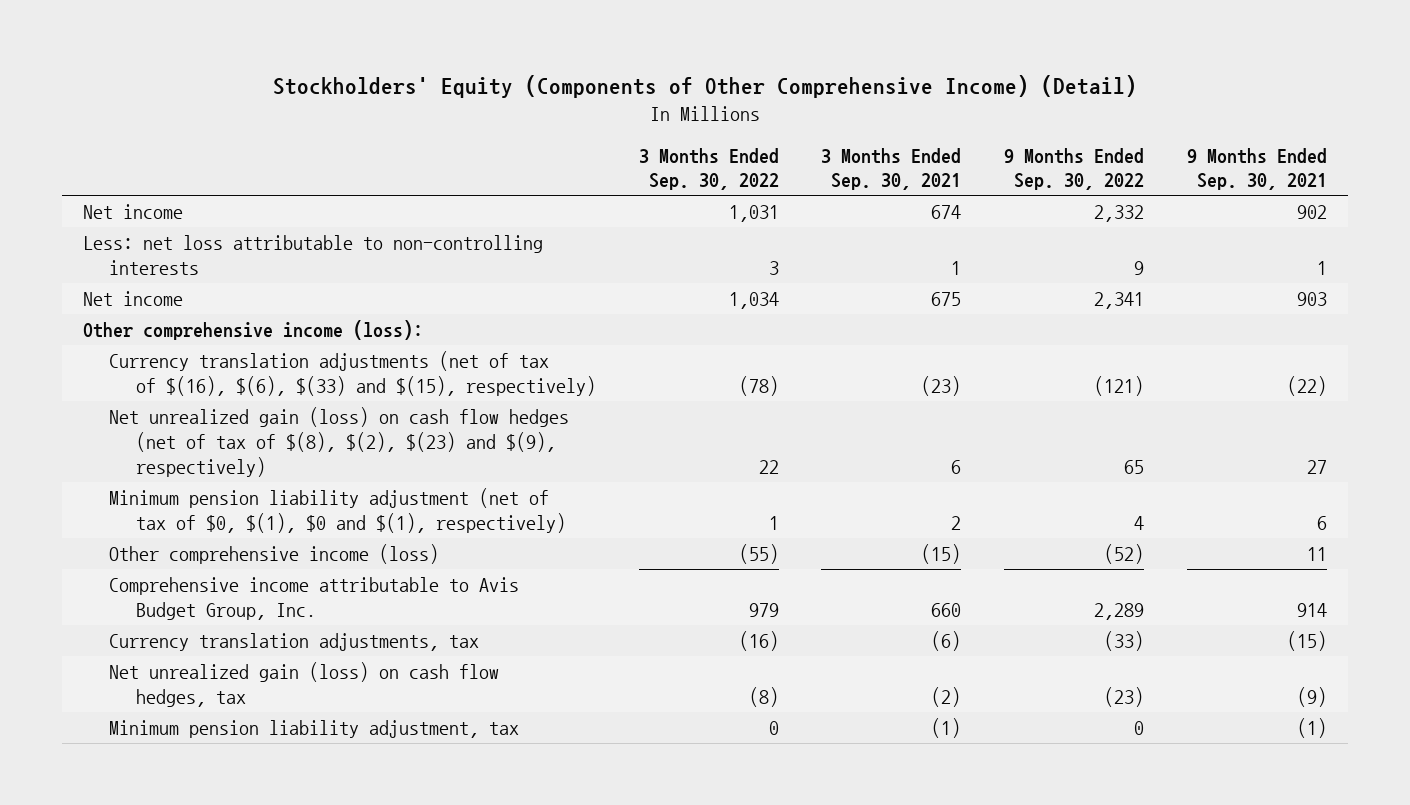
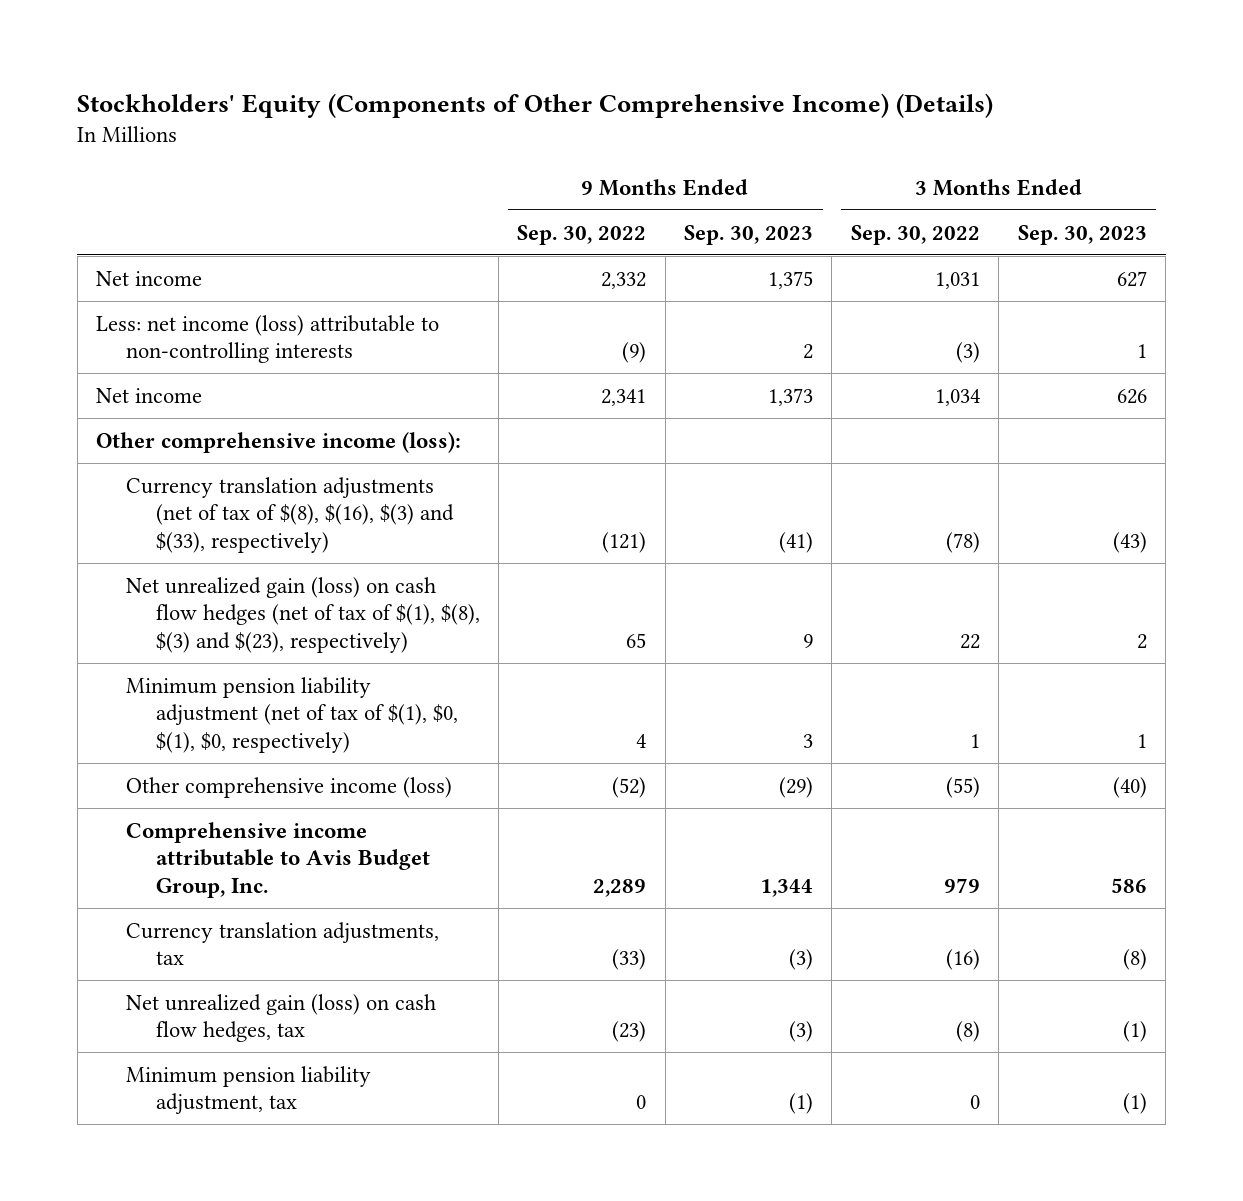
[273,74,1138,98] Stockholders' Equity (Components of Other Comprehensive Income) (Detail) -> [77,93,994,119] Stockholders' Equity (Components of Other Comprehensive Income) (Details)
[821,147,962,191] 3 Months Ended Sep. 30, 2021 -> none
[1187,147,1328,191] 9 Months Ended Sep. 30, 2021 -> none
none -> [684,224,814,245] Sep. 30, 2023
none -> [1017,224,1147,245] Sep. 30, 2023
[82,234,543,275] Less: net loss attributable to non-controlling interests -> [96,314,440,364] Less: net income (loss) attributable to non-controlling interests
[768,260,779,275] 3 -> [955,342,980,364] (3)
[1134,260,1145,275] 9 -> [622,342,647,364] (9)
[109,350,596,396] Currency translation adjustments (net of tax of $(16), $(6), $(33) and $(15), respectively) -> [125,476,454,553] Currency translation adjustments (net of tax of $(8), $(16), $(3) and $(33), respectively)
[109,406,570,477] Net unrealized gain (loss) on cash flow hedges (net of tax of $(8), $(2), $(23) and $(9), respectively) -> [125,576,480,653] Net unrealized gain (loss) on cash flow hedges (net of tax of $(1), $(8), $(3) and $(23), respectively)
[109,487,566,533] Minimum pension liability adjustment (net of tax of $0, $(1), $0 and $(1), respectively) -> [125,676,458,753] Minimum pension liability adjustment (net of tax of $(1), $0, $(1), $0, respectively)

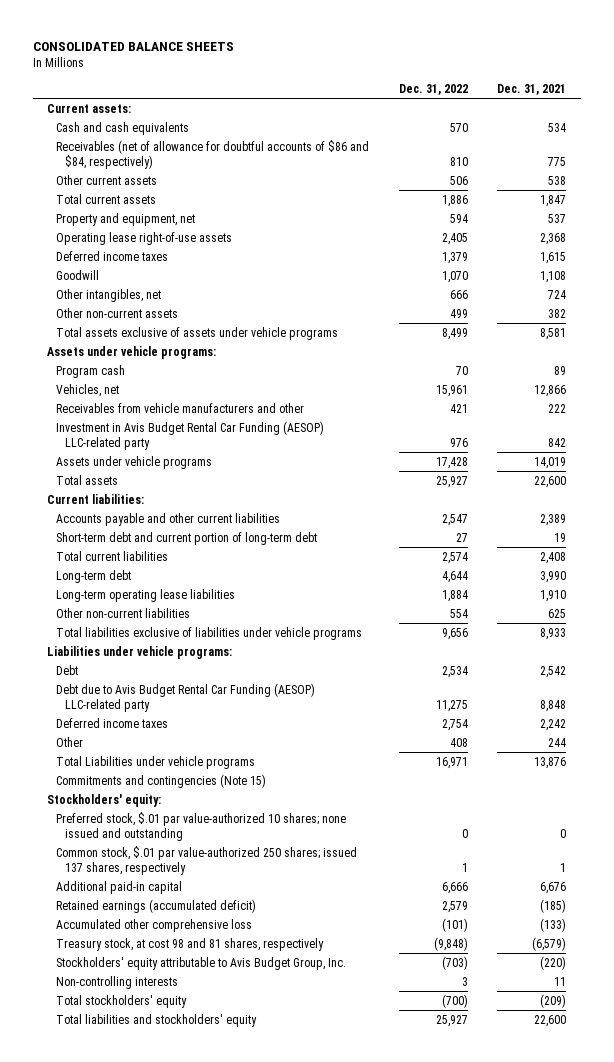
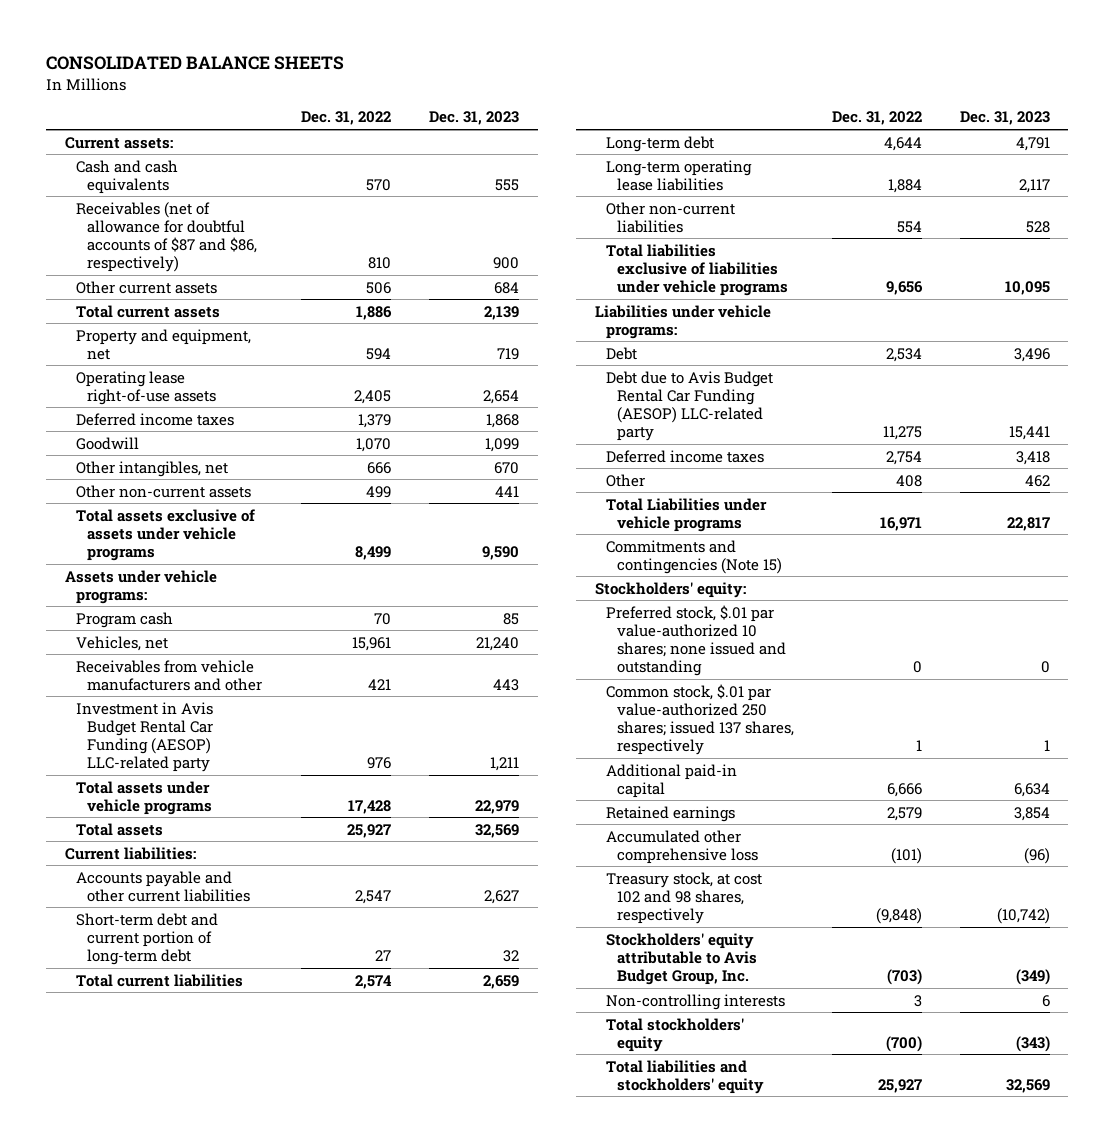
[497,83,567,95] Dec. 31, 2021 -> none
none -> [429,111,520,126] Dec. 31, 2023
[56,139,370,169] Receivables (net of allowance for doubtful accounts of $86 and $84, respectively) -> [75,201,257,273] Receivables (net of allowance for doubtful accounts of $87 and $86, respectively)
[56,455,213,469] Assets under vehicle programs -> [75,780,212,815] Total assets under vehicle programs
[56,898,257,913] Retained earnings (accumulated deficit) -> [605,805,735,822] Retained earnings
[56,937,325,951] Treasury stock, at cost 98 and 81 shares, respectively -> [605,871,762,924] Treasury stock, at cost 102 and 98 shares, respectively

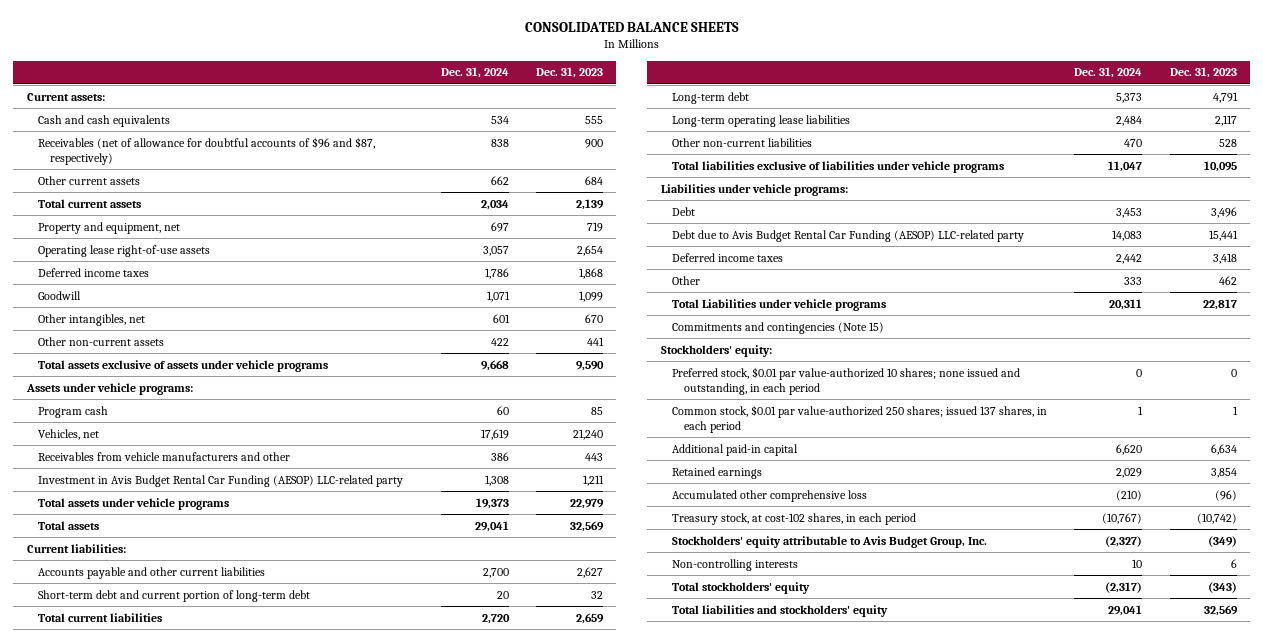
[301,111,392,126] Dec. 31, 2022 -> none
none -> [440,67,509,79] Dec. 31, 2024
[75,201,257,273] Receivables (net of allowance for doubtful accounts of $87 and $86, respectively) -> [38,136,376,165] Receivables (net of allowance for doubtful accounts of $96 and $87, respectively)
[605,604,786,677] Preferred stock, $.01 par value-authorized 10 shares; none issued and outstanding -> [672,366,1021,395] Preferred stock, $0.01 par value-authorized 10 shares; none issued and outstanding, in each period
[605,683,794,756] Common stock, $.01 par value-authorized 250 shares; issued 137 shares, respectively -> [672,404,1048,433] Common stock, $0.01 par value-authorized 250 shares; issued 137 shares, in each period
[605,871,762,924] Treasury stock, at cost 102 and 98 shares, respectively -> [672,512,917,525] Treasury stock, at cost-102 shares, in each period

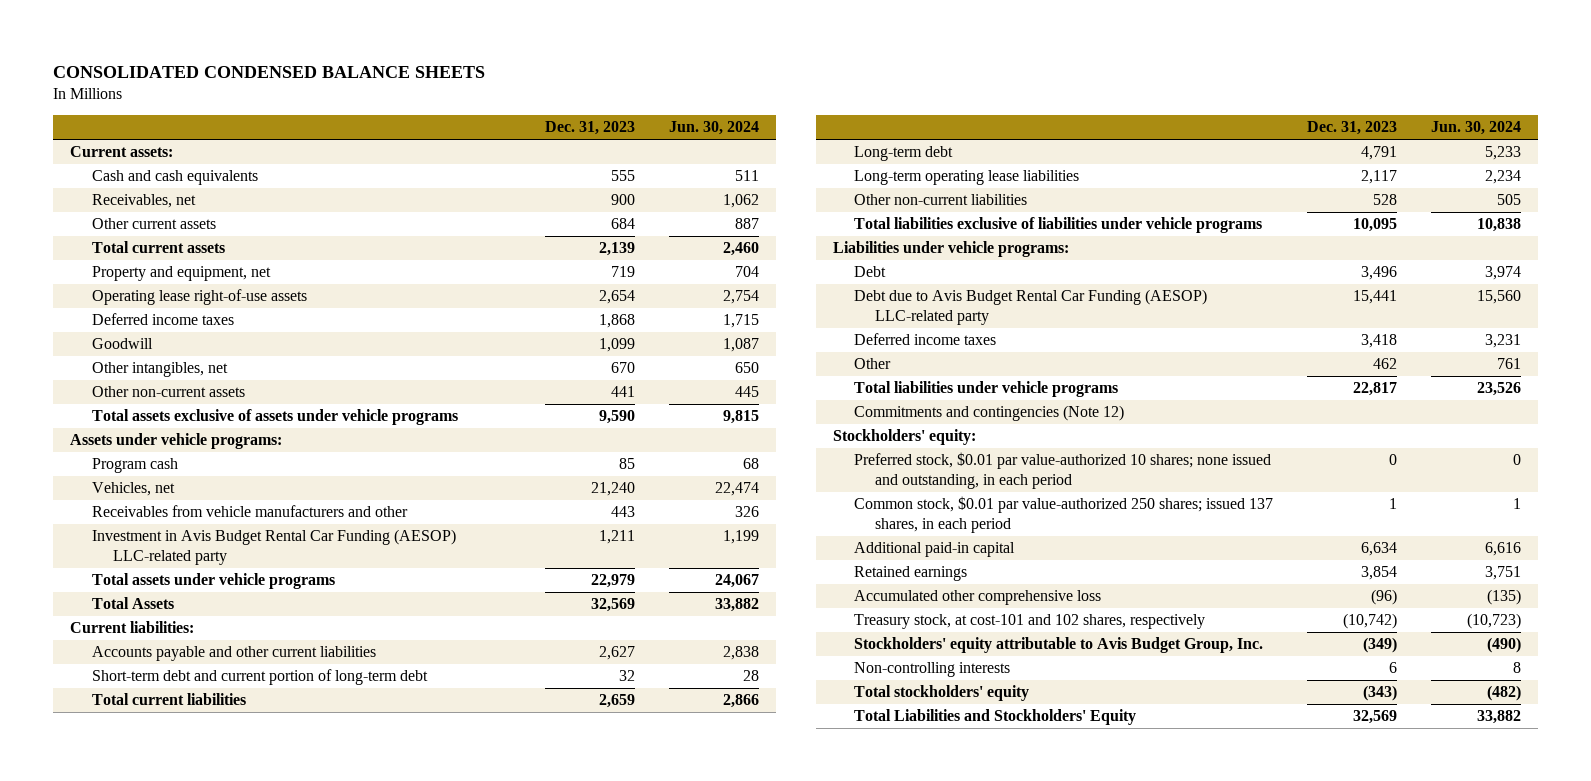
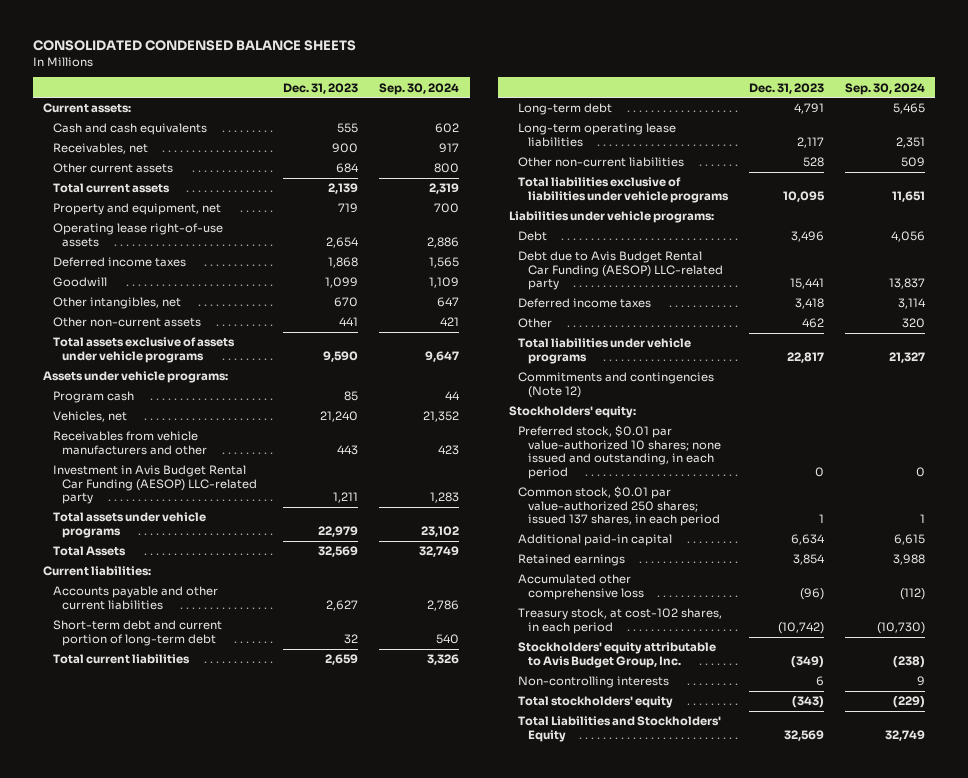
[668,121,759,136] Jun. 30, 2024 -> none
none -> [379,82,460,95] Sep. 30, 2024
[853,614,1205,630] Treasury stock, at cost-101 and 102 shares, respectively -> [518,608,723,634] Treasury stock, at cost-102 shares, in each period

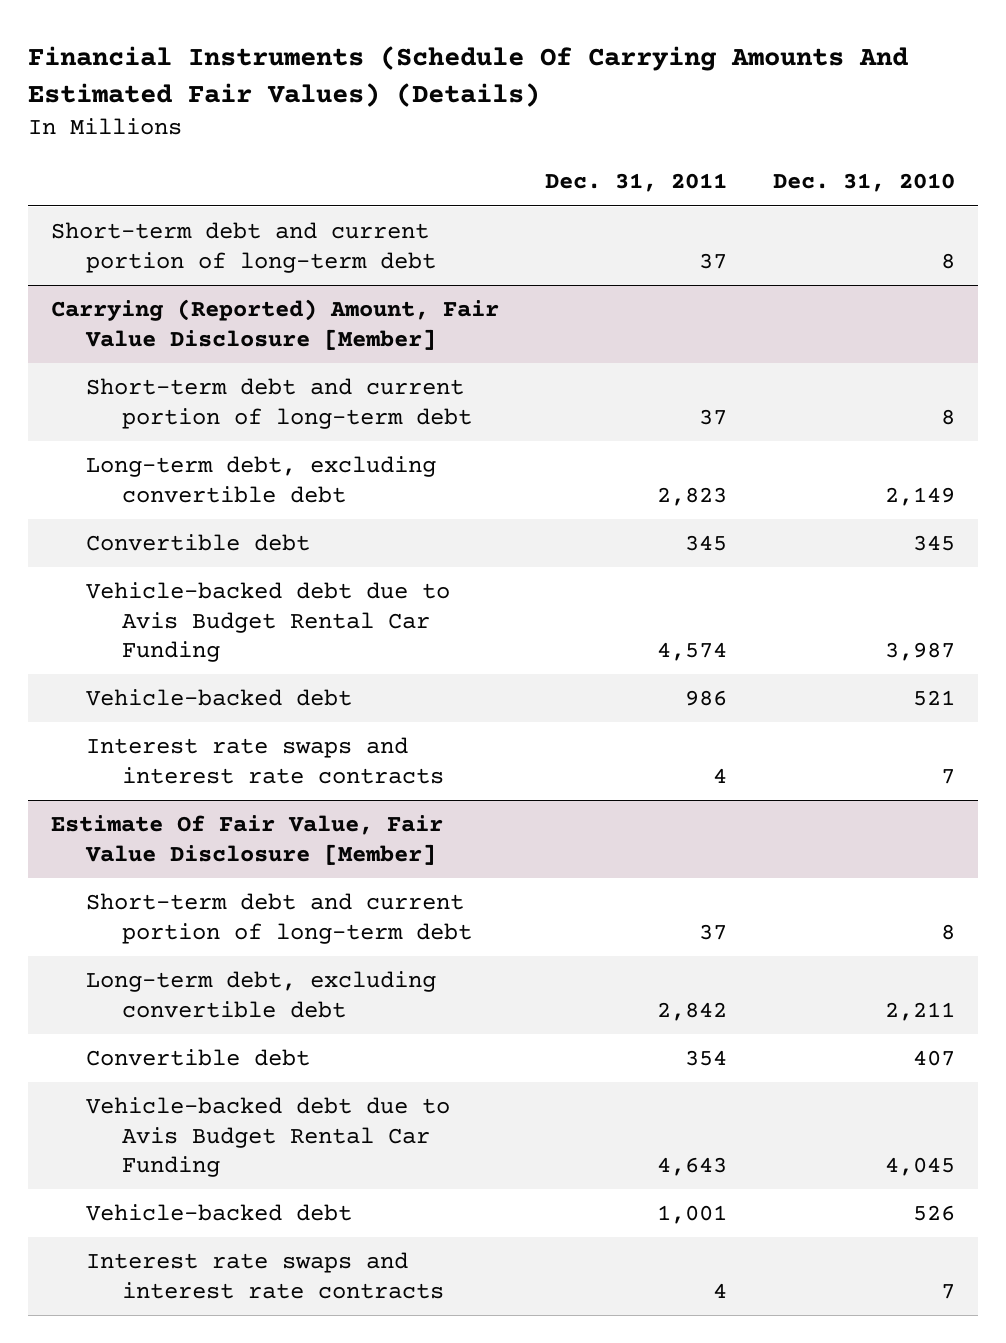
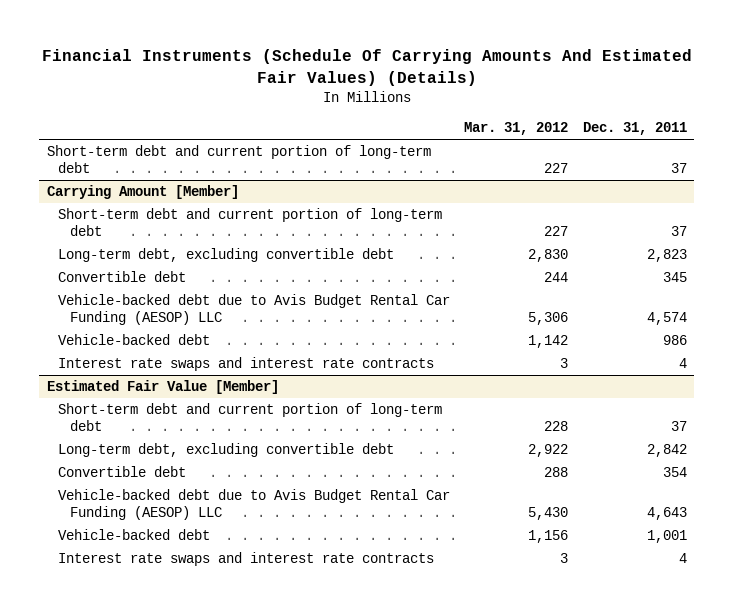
[773,173,956,193] Dec. 31, 2010 -> none
none -> [464,122,569,136] Mar. 31, 2012
[50,299,499,350] Carrying (Reported) Amount, Fair Value Disclosure [Member] -> none
none -> [46,185,239,200] Carrying Amount [Member]
[86,582,451,662] Vehicle-backed debt due to Avis Budget Rental Car Funding -> [58,294,451,325] Vehicle-backed debt due to Avis Budget Rental Car Funding (AESOP) LLC
[50,815,443,865] Estimate Of Fair Value, Fair Value Disclosure [Member] -> none
none -> [46,380,279,395] Estimated Fair Value [Member]
[86,1097,451,1177] Vehicle-backed debt due to Avis Budget Rental Car Funding -> [58,489,451,520] Vehicle-backed debt due to Avis Budget Rental Car Funding (AESOP) LLC

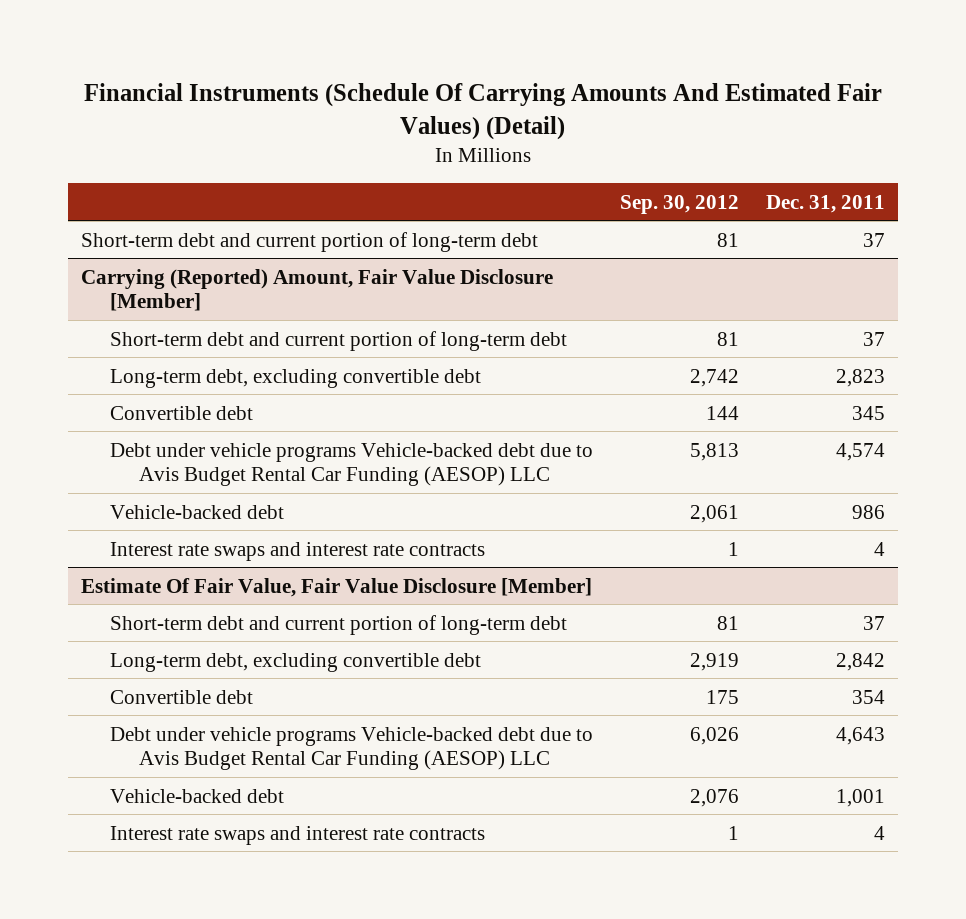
[41,49,692,86] Financial Instruments (Schedule Of Carrying Amounts And Estimated Fair Values) (Details) -> [83,82,882,140] Financial Instruments (Schedule Of Carrying Amounts And Estimated Fair Values) (Detail)
[464,122,569,136] Mar. 31, 2012 -> none
none -> [619,194,739,214] Sep. 30, 2012
[46,185,239,200] Carrying Amount [Member] -> none
none -> [81,268,554,312] Carrying (Reported) Amount, Fair Value Disclosure [Member]
[58,294,451,325] Vehicle-backed debt due to Avis Budget Rental Car Funding (AESOP) LLC -> [110,442,594,487] Debt under vehicle programs Vehicle-backed debt due to Avis Budget Rental Car Funding (AESOP) LLC
[46,380,279,395] Estimated Fair Value [Member] -> none
none -> [81,577,593,597] Estimate Of Fair Value, Fair Value Disclosure [Member]
[58,489,451,520] Vehicle-backed debt due to Avis Budget Rental Car Funding (AESOP) LLC -> [110,726,594,771] Debt under vehicle programs Vehicle-backed debt due to Avis Budget Rental Car Funding (AESOP) LLC

